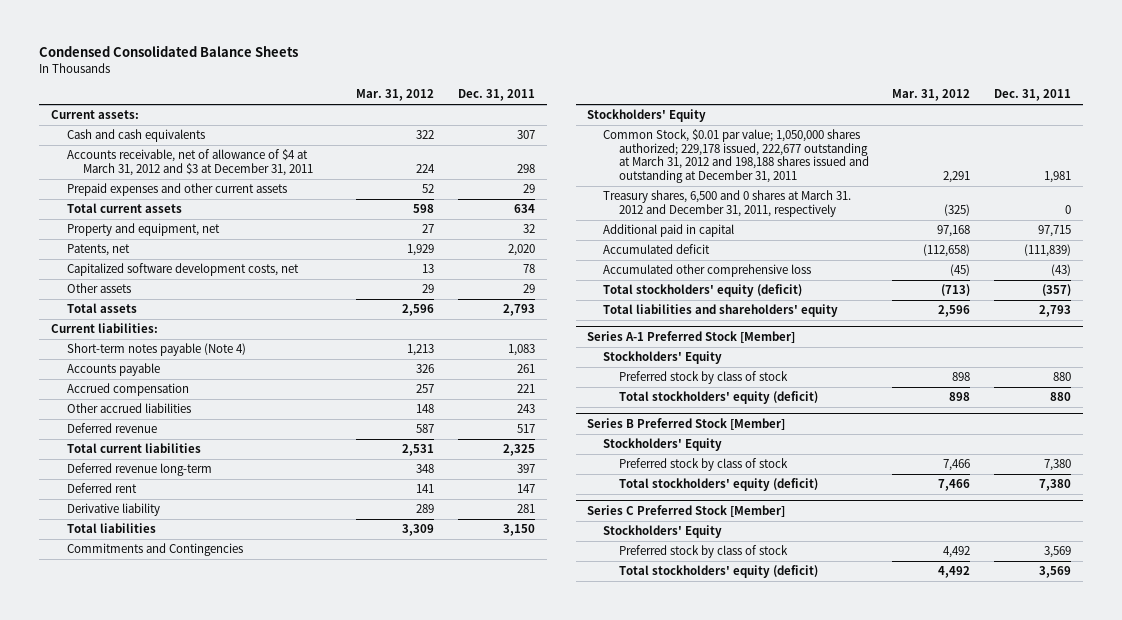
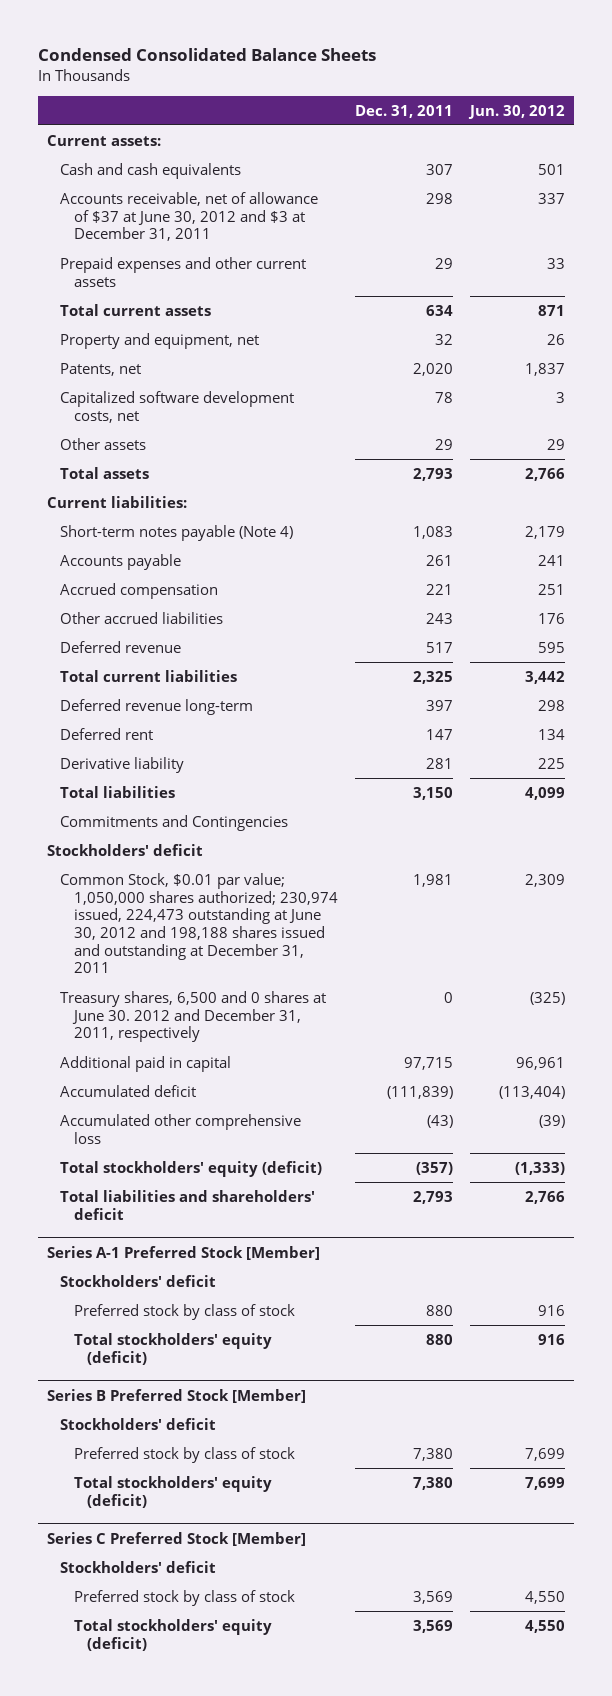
[356,89,435,102] Mar. 31, 2012 -> none
none -> [468,104,566,119] Jun. 30, 2012
[66,149,313,176] Accounts receivable, net of allowance of $4 at March 31, 2012 and $3 at December 31, 2011 -> [60,191,319,242] Accounts receivable, net of allowance of $37 at June 30, 2012 and $3 at December 31, 2011
[587,109,707,123] Stockholders' Equity -> [46,843,203,856] Stockholders' deficit
[603,129,869,183] Common Stock, $0.01 par value; 1,050,000 shares authorized; 229,178 issued, 222,677 outstanding at March 31, 2012 and 198,188 shares issued and outstanding at December 31, 2011 -> [60,872,338,974] Common Stock, $0.01 par value; 1,050,000 shares authorized; 230,974 issued, 224,473 outstanding at June 30, 2012 and 198,188 shares issued and outstanding at December 31, 2011
[603,190,852,217] Treasury shares, 6,500 and 0 shares at March 31. 2012 and December 31, 2011, respectively -> [60,990,327,1043] Treasury shares, 6,500 and 0 shares at June 30. 2012 and December 31, 2011, respectively
[603,304,839,318] Total liabilities and shareholders' equity -> [60,1189,316,1220] Total liabilities and shareholders' deficit
[603,351,723,365] Stockholders' Equity -> [60,1274,217,1287] Stockholders' deficit
[603,438,723,452] Stockholders' Equity -> [60,1417,217,1430] Stockholders' deficit
[603,525,723,539] Stockholders' Equity -> [60,1560,217,1573] Stockholders' deficit

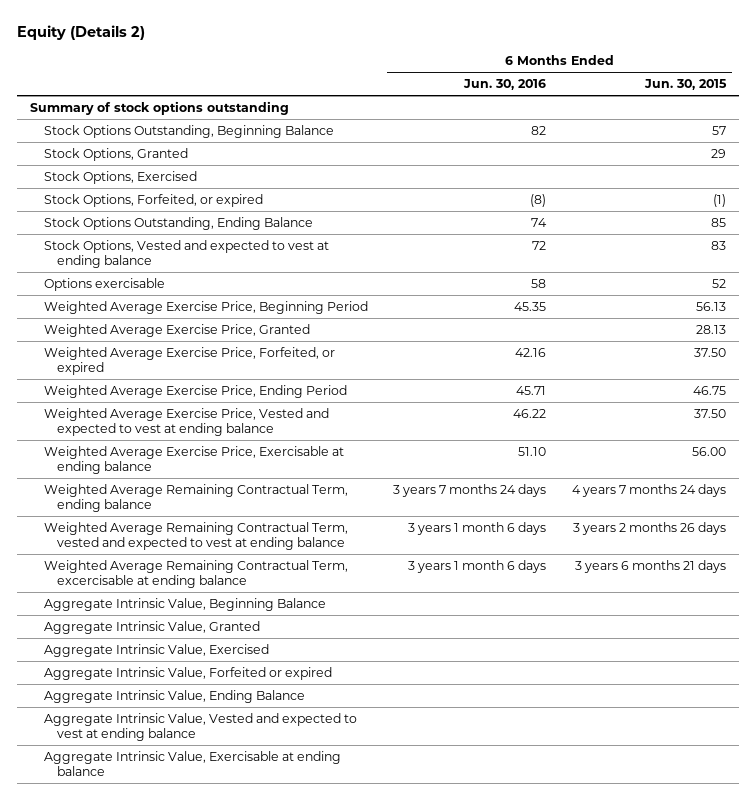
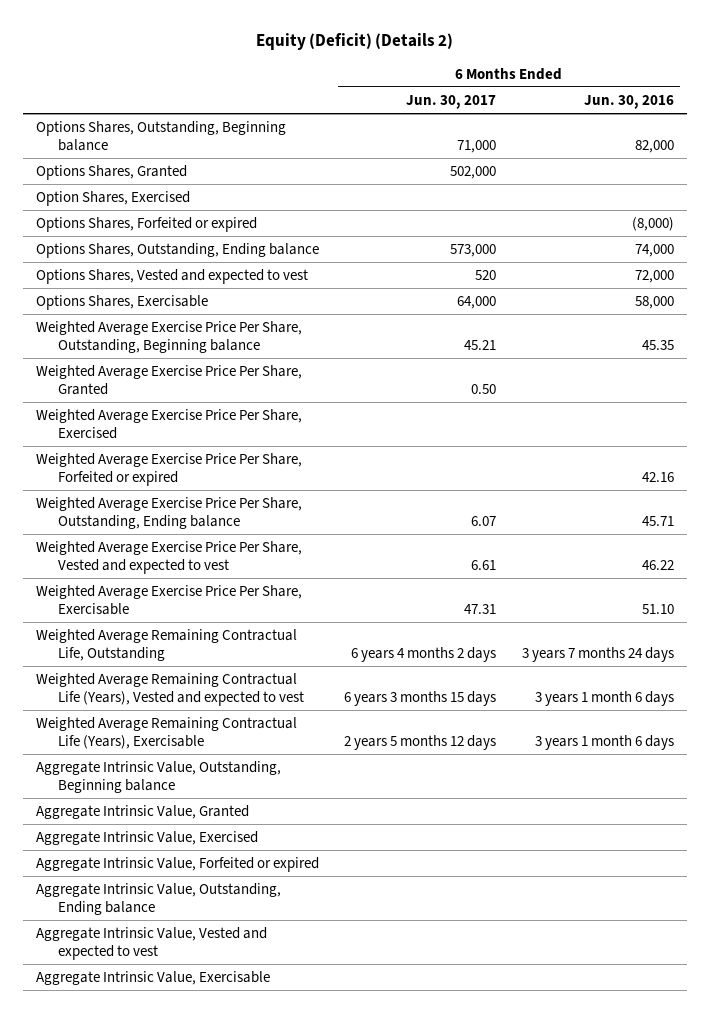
[17,24,146,40] Equity (Details 2) -> [255,32,453,50] Equity (Deficit) (Details 2)
[644,79,728,91] Jun. 30, 2015 -> none
none -> [406,94,497,109] Jun. 30, 2017
[30,100,290,115] Summary of stock options outstanding -> none
[43,124,334,138] Stock Options Outstanding, Beginning Balance -> [35,121,286,152] Options Shares, Outstanding, Beginning balance
[531,125,547,135] 82 -> [634,140,674,154] 82,000
[43,147,188,161] Stock Options, Granted -> [35,165,187,181] Options Shares, Granted
[43,170,197,184] Stock Options, Exercised -> [35,191,190,207] Option Shares, Exercised
[43,193,263,207] Stock Options, Forfeited, or expired -> [35,217,257,233] Options Shares, Forfeited or expired
[530,193,547,207] (8) -> [631,217,674,232] (8,000)
[43,216,313,230] Stock Options Outstanding, Ending Balance -> [35,243,319,259] Options Shares, Outstanding, Ending balance
[531,217,548,227] 74 -> [634,244,674,258] 74,000
[43,239,329,268] Stock Options, Vested and expected to vest at ending balance -> [35,269,308,285] Options Shares, Vested and expected to vest
[532,240,547,250] 72 -> [634,270,674,284] 72,000
[43,277,165,291] Options exercisable -> [35,295,208,311] Options Shares, Exercisable
[531,278,547,288] 58 -> [634,296,674,310] 58,000
[43,300,368,314] Weighted Average Exercise Price, Beginning Period -> [35,321,302,354] Weighted Average Exercise Price Per Share, Outstanding, Beginning balance
[43,323,310,337] Weighted Average Exercise Price, Granted -> [35,365,302,396] Weighted Average Exercise Price Per Share, Granted
none -> [35,409,302,440] Weighted Average Exercise Price Per Share, Exercised
[43,346,335,375] Weighted Average Exercise Price, Forfeited, or expired -> [35,453,302,487] Weighted Average Exercise Price Per Share, Forfeited or expired
[43,384,347,398] Weighted Average Exercise Price, Ending Period -> [35,497,302,530] Weighted Average Exercise Price Per Share, Outstanding, Ending balance
[43,407,329,436] Weighted Average Exercise Price, Vested and expected to vest at ending balance -> [35,541,302,575] Weighted Average Exercise Price Per Share, Vested and expected to vest
[43,445,344,474] Weighted Average Exercise Price, Exercisable at ending balance -> [35,585,302,616] Weighted Average Exercise Price Per Share, Exercisable
[43,483,348,512] Weighted Average Remaining Contractual Term, ending balance -> [35,629,297,662] Weighted Average Remaining Contractual Life, Outstanding
[43,521,348,550] Weighted Average Remaining Contractual Term, vested and expected to vest at ending balance -> [35,673,305,707] Weighted Average Remaining Contractual Life (Years), Vested and expected to vest
[43,559,348,588] Weighted Average Remaining Contractual Term, excercisable at ending balance -> [35,717,297,750] Weighted Average Remaining Contractual Life (Years), Exercisable
[43,597,326,611] Aggregate Intrinsic Value, Beginning Balance -> [35,761,281,794] Aggregate Intrinsic Value, Outstanding, Beginning balance
[43,689,305,703] Aggregate Intrinsic Value, Ending Balance -> [35,883,281,916] Aggregate Intrinsic Value, Outstanding, Ending balance
[43,712,357,741] Aggregate Intrinsic Value, Vested and expected to vest at ending balance -> [35,927,267,961] Aggregate Intrinsic Value, Vested and expected to vest
[43,750,341,776] Aggregate Intrinsic Value, Exercisable at ending balance -> [35,971,270,986] Aggregate Intrinsic Value, Exercisable

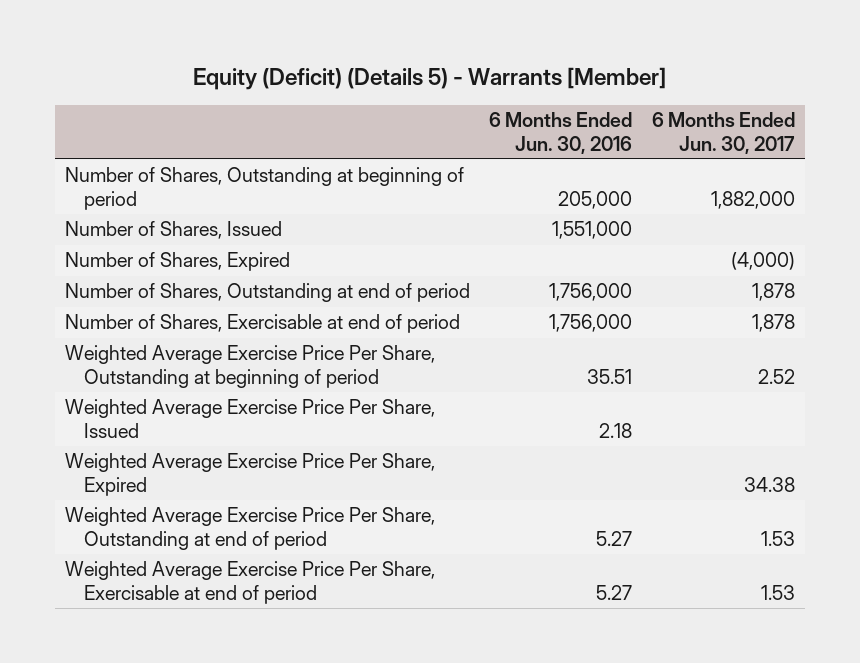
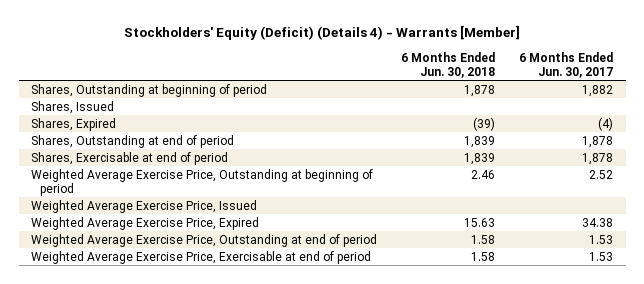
[192,67,666,91] Equity (Deficit) (Details 5) - Warrants [Member] -> [124,25,521,41] Stockholders' Equity (Deficit) (Details 4) - Warrants [Member]
[489,112,633,154] 6 Months Ended Jun. 30, 2016 -> none
none -> [401,51,496,78] 6 Months Ended Jun. 30, 2018
[64,167,464,210] Number of Shares, Outstanding at beginning of period -> [30,83,267,97] Shares, Outstanding at beginning of period
[710,190,795,209] 1,882,000 -> [582,84,614,97] 1,882
[64,221,282,240] Number of Shares, Issued -> [30,100,114,114] Shares, Issued
[64,252,290,272] Number of Shares, Expired -> [30,117,116,131] Shares, Expired
[730,252,795,271] (4,000) -> [598,116,614,131] (4)
[64,283,470,303] Number of Shares, Outstanding at end of period -> [30,134,234,148] Shares, Outstanding at end of period
[64,314,460,334] Number of Shares, Exercisable at end of period -> [30,151,228,165] Shares, Exercisable at end of period
[64,345,435,388] Weighted Average Exercise Price Per Share, Outstanding at beginning of period -> [30,168,373,196] Weighted Average Exercise Price, Outstanding at beginning of period
[64,399,435,438] Weighted Average Exercise Price Per Share, Issued -> [30,199,257,213] Weighted Average Exercise Price, Issued
[64,453,435,496] Weighted Average Exercise Price Per Share, Expired -> [30,216,259,230] Weighted Average Exercise Price, Expired
[64,507,435,550] Weighted Average Exercise Price Per Share, Outstanding at end of period -> [30,233,377,247] Weighted Average Exercise Price, Outstanding at end of period
[64,561,435,604] Weighted Average Exercise Price Per Share, Exercisable at end of period -> [30,250,371,264] Weighted Average Exercise Price, Exercisable at end of period

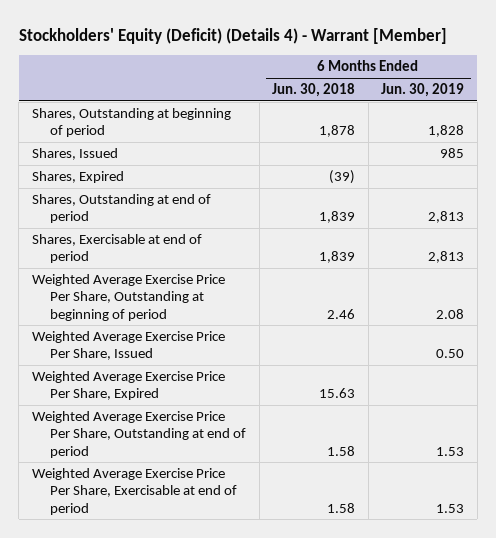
[124,25,521,41] Stockholders' Equity (Deficit) (Details 4) - Warrants [Member] -> [18,28,447,45] Stockholders' Equity (Deficit) (Details 4) - Warrant [Member]
[519,51,614,78] 6 Months Ended Jun. 30, 2017 -> none
none -> [381,83,465,98] Jun. 30, 2019
[30,168,373,196] Weighted Average Exercise Price, Outstanding at beginning of period -> [31,274,225,321] Weighted Average Exercise Price Per Share, Outstanding at beginning of period
[30,199,257,213] Weighted Average Exercise Price, Issued -> [31,331,225,361] Weighted Average Exercise Price Per Share, Issued
[30,216,259,230] Weighted Average Exercise Price, Expired -> [31,371,225,401] Weighted Average Exercise Price Per Share, Expired
[30,233,377,247] Weighted Average Exercise Price, Outstanding at end of period -> [31,411,247,458] Weighted Average Exercise Price Per Share, Outstanding at end of period
[30,250,371,264] Weighted Average Exercise Price, Exercisable at end of period -> [31,468,238,515] Weighted Average Exercise Price Per Share, Exercisable at end of period

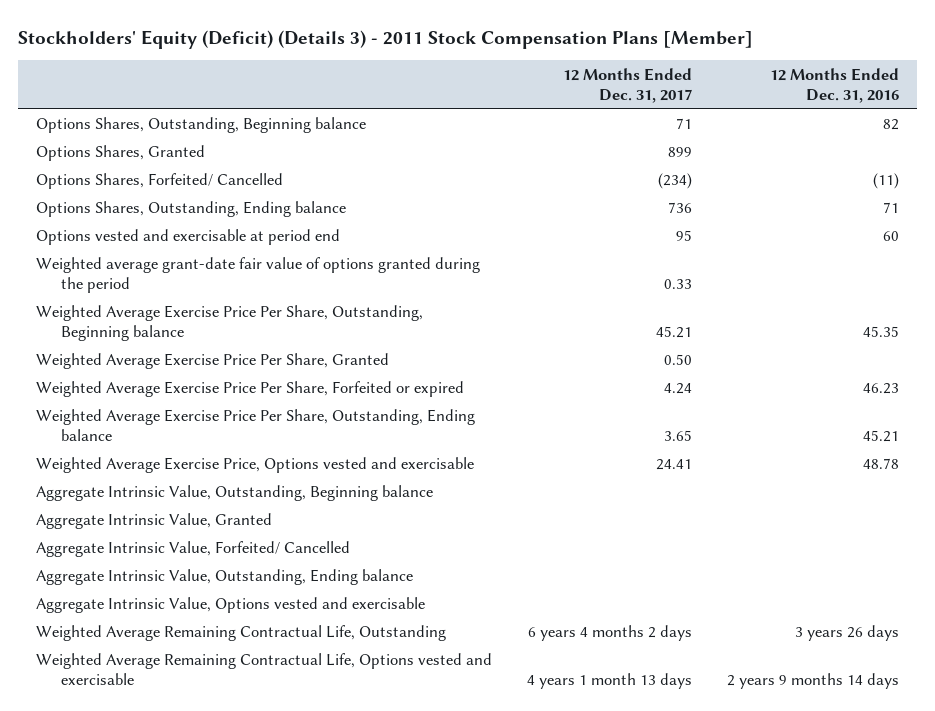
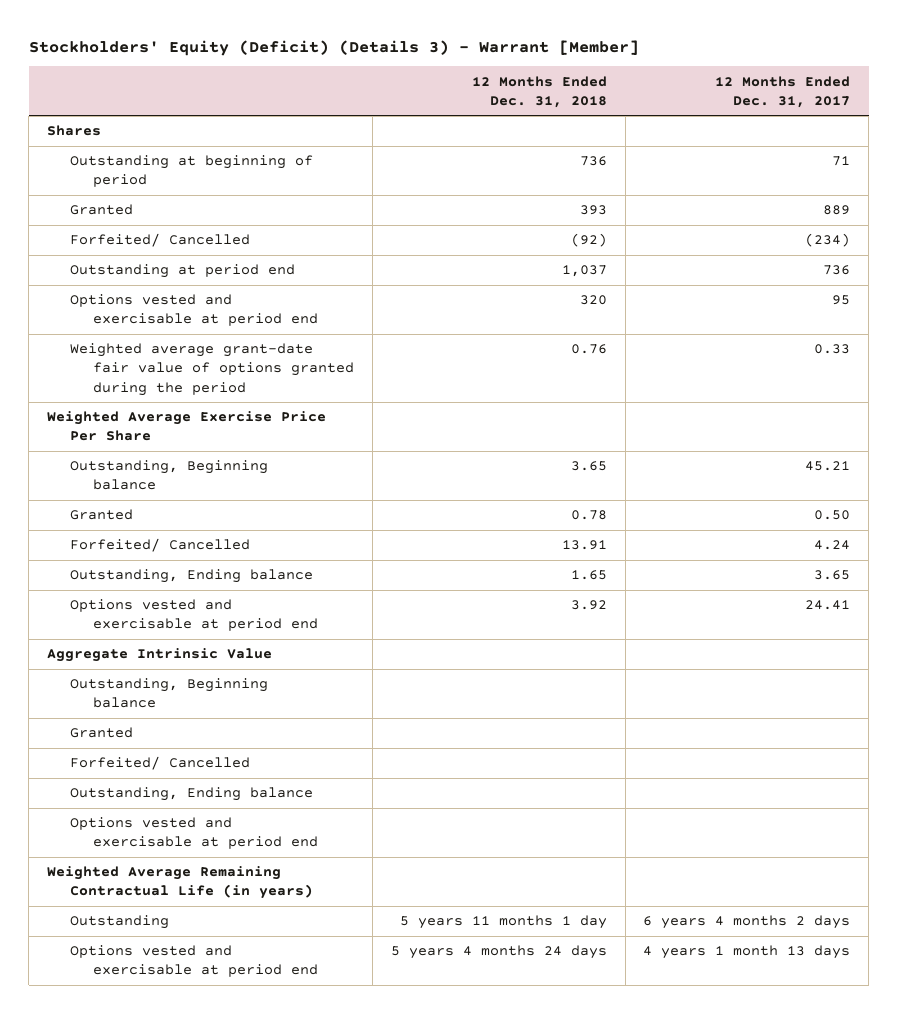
[17,29,753,49] Stockholders' Equity (Deficit) (Details 3) - 2011 Stock Compensation Plans [Member] -> [28,39,639,56] Stockholders' Equity (Deficit) (Details 3) - Warrant [Member]
[770,67,900,103] 12 Months Ended Dec. 31, 2016 -> none
none -> [471,75,607,108] 12 Months Ended Dec. 31, 2018
none -> [46,125,101,137] Shares
[35,116,366,133] Options Shares, Outstanding, Beginning balance -> [70,155,314,188] Outstanding at beginning of period
[35,144,205,161] Options Shares, Granted -> [70,204,134,216] Granted
[667,146,692,157] 899 -> [823,205,851,216] 889
[35,172,283,189] Options Shares, Forfeited/ Cancelled -> [70,233,251,248] Forfeited/ Cancelled
[35,200,346,217] Options Shares, Outstanding, Ending balance -> [70,264,296,279] Outstanding at period end
none -> [46,411,326,442] Weighted Average Exercise Price Per Share
[35,304,423,341] Weighted Average Exercise Price Per Share, Outstanding, Beginning balance -> [70,460,269,491] Outstanding, Beginning balance
[35,352,389,369] Weighted Average Exercise Price Per Share, Granted -> [70,509,134,521] Granted
[35,380,464,397] Weighted Average Exercise Price Per Share, Forfeited or expired -> [70,538,251,553] Forfeited/ Cancelled
[35,408,475,441] Weighted Average Exercise Price Per Share, Outstanding, Ending balance -> [70,569,314,584] Outstanding, Ending balance
[35,456,474,473] Weighted Average Exercise Price, Options vested and exercisable -> [70,599,319,632] Options vested and exercisable at period end
none -> [46,648,272,663] Aggregate Intrinsic Value
[35,484,433,501] Aggregate Intrinsic Value, Outstanding, Beginning balance -> [70,678,269,709] Outstanding, Beginning balance
[35,512,272,529] Aggregate Intrinsic Value, Granted -> [70,727,134,739] Granted
[35,540,350,557] Aggregate Intrinsic Value, Forfeited/ Cancelled -> [70,756,251,771] Forfeited/ Cancelled
[35,568,413,585] Aggregate Intrinsic Value, Outstanding, Ending balance -> [70,787,314,802] Outstanding, Ending balance
[35,596,425,613] Aggregate Intrinsic Value, Options vested and exercisable -> [70,817,319,850] Options vested and exercisable at period end
none -> [46,866,314,900] Weighted Average Remaining Contractual Life (in years)
[35,624,446,641] Weighted Average Remaining Contractual Life, Outstanding -> [70,915,170,930] Outstanding
[35,652,492,685] Weighted Average Remaining Contractual Life, Options vested and exercisable -> [70,945,319,978] Options vested and exercisable at period end

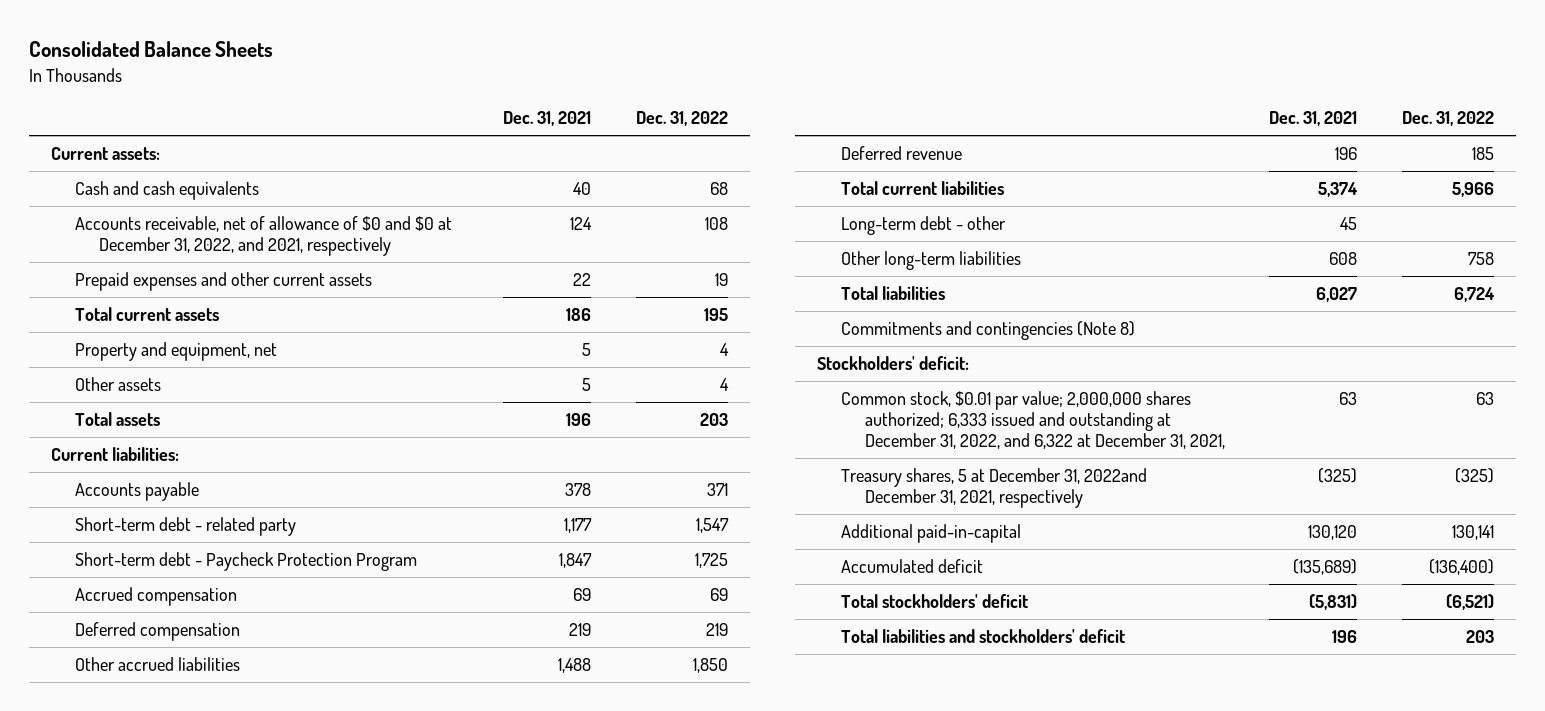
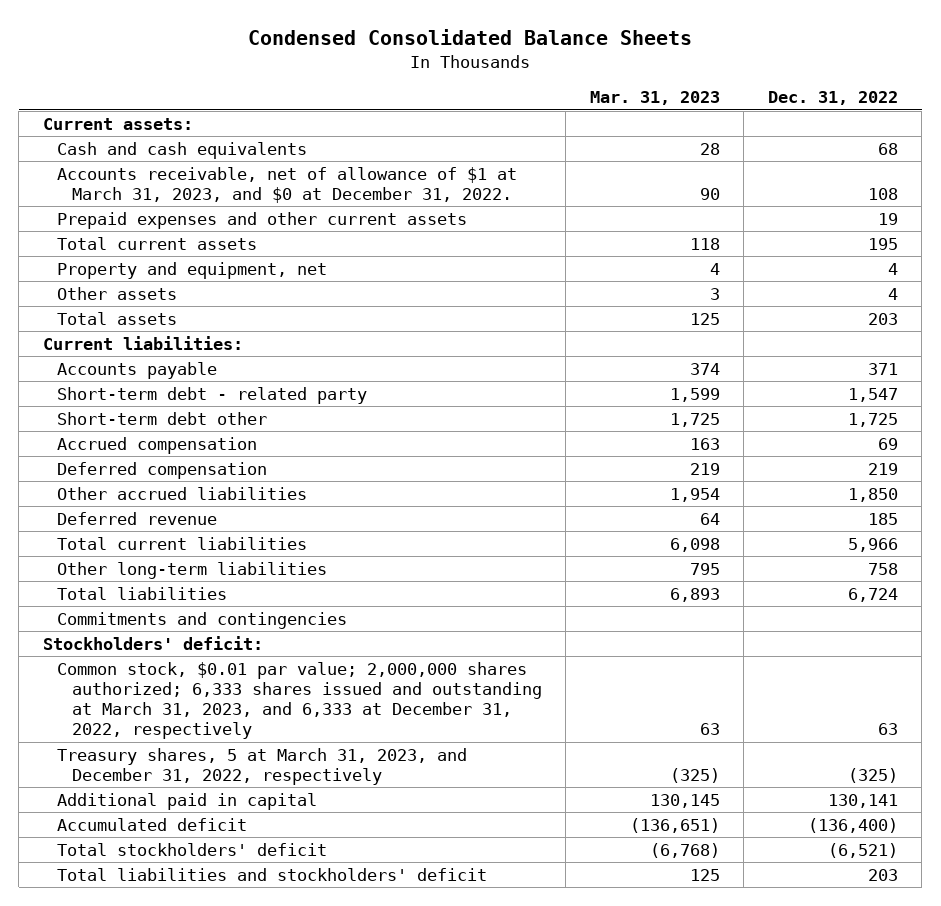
[29,41,274,58] Consolidated Balance Sheets -> [248,29,693,46] Condensed Consolidated Balance Sheets
[503,111,592,127] Dec. 31, 2021 -> none
none -> [589,91,720,106] Mar. 31, 2023
[75,216,453,257] Accounts receivable, net of allowance of $0 and $0 at December 31, 2022, and 2021, respectively -> [57,166,518,203] Accounts receivable, net of allowance of $1 at March 31, 2023, and $0 at December 31, 2022.
[75,552,418,572] Short-term debt - Paycheck Protection Program -> [57,411,268,425] Short-term debt other
[841,216,1007,236] Long-term debt - other -> none
[841,321,1136,341] Commitments and contingencies (Note 8) -> [57,611,348,629] Commitments and contingencies
[841,391,1225,450] Common stock, $0.01 par value; 2,000,000 shares authorized; 6,333 issued and outstanding at December 31, 2022, and 6,322 at December 31, 2021, -> [57,661,542,740] Common stock, $0.01 par value; 2,000,000 shares authorized; 6,333 shares issued and outstanding at March 31, 2023, and 6,333 at December 31, 2022, respectively
[841,468,1148,509] Treasury shares, 5 at December 31, 2022and December 31, 2021, respectively -> [57,747,468,785] Treasury shares, 5 at March 31, 2023, and December 31, 2022, respectively
[841,524,1022,544] Additional paid-in-capital -> [57,792,318,810] Additional paid in capital

